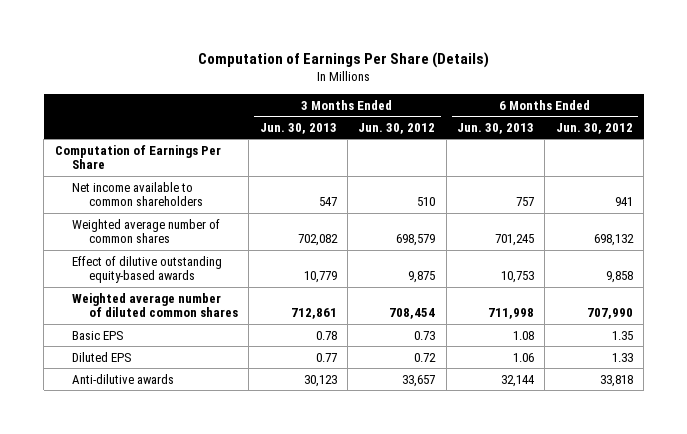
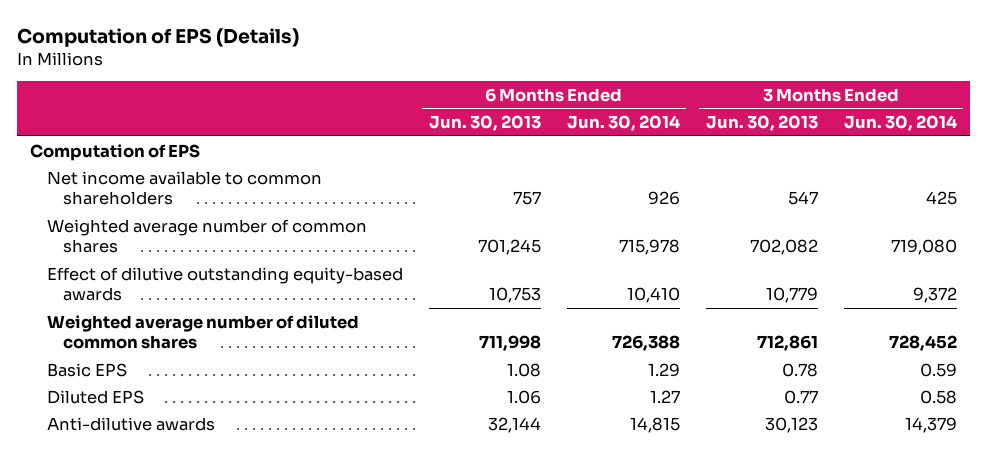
[197,51,489,68] Computation of Earnings Per Share (Details) -> [17,27,300,47] Computation of EPS (Details)
[358,122,436,134] Jun. 30, 2012 -> none
[555,122,633,134] Jun. 30, 2012 -> none
none -> [566,115,680,132] Jun. 30, 2014
none -> [843,115,957,132] Jun. 30, 2014
[54,144,221,170] Computation of Earnings Per Share -> [30,143,201,161] Computation of EPS

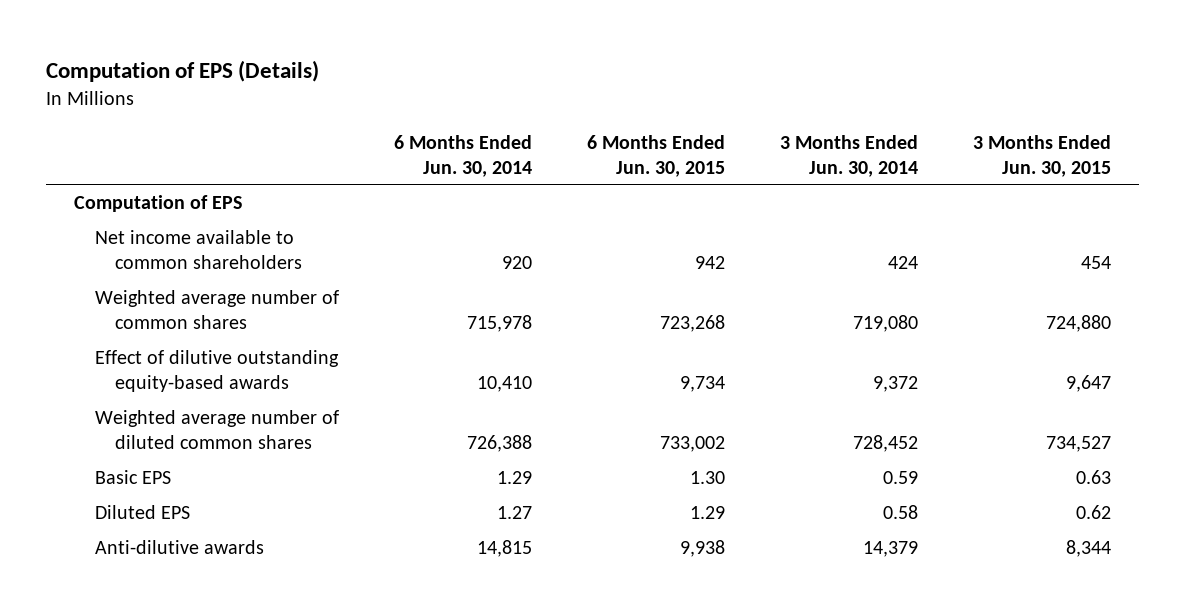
[428,115,541,132] Jun. 30, 2013 -> none
[705,115,818,132] Jun. 30, 2013 -> none
none -> [586,134,725,177] 6 Months Ended Jun. 30, 2015
none -> [973,134,1112,177] 3 Months Ended Jun. 30, 2015
[647,191,680,206] 926 -> [501,255,532,269] 920
[925,191,957,206] 425 -> [888,255,919,269] 424

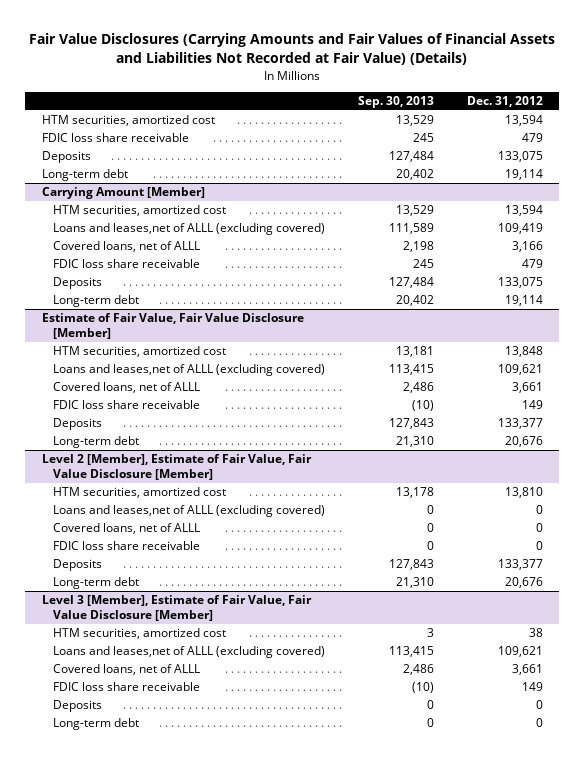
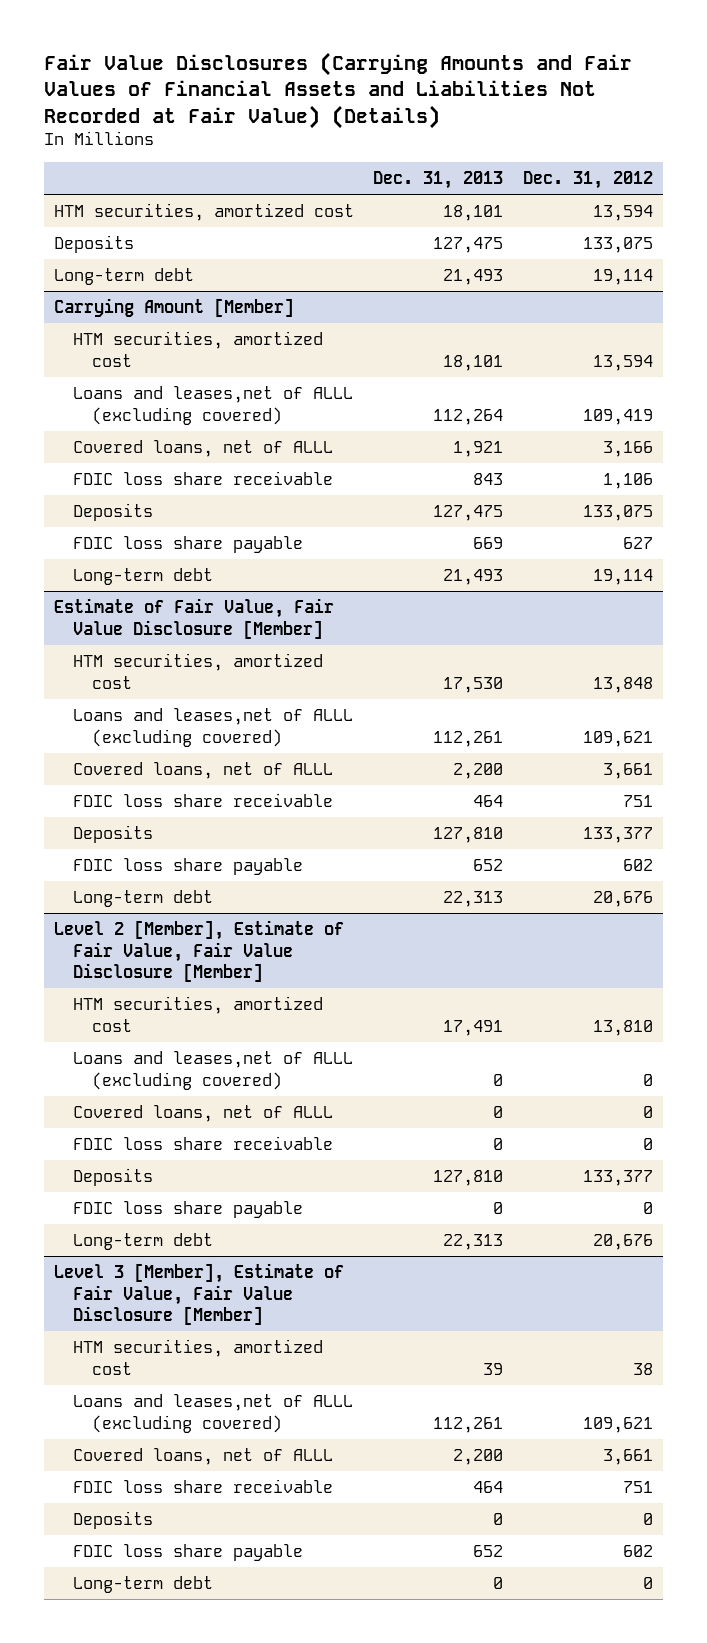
[357,96,434,109] Sep. 30, 2013 -> none
none -> [373,171,504,190] Dec. 31, 2013
[41,133,189,143] FDIC loss share receivable -> none
[521,259,543,269] 479 -> [602,472,653,489] 1,106
none -> [72,535,303,553] FDIC loss share payable
[521,400,543,410] 149 -> [622,794,653,807] 751
none -> [72,857,303,875] FDIC loss share payable
none -> [72,1200,303,1218] FDIC loss share payable
[521,682,543,692] 149 -> [622,1480,653,1493] 751
none -> [72,1543,303,1561] FDIC loss share payable

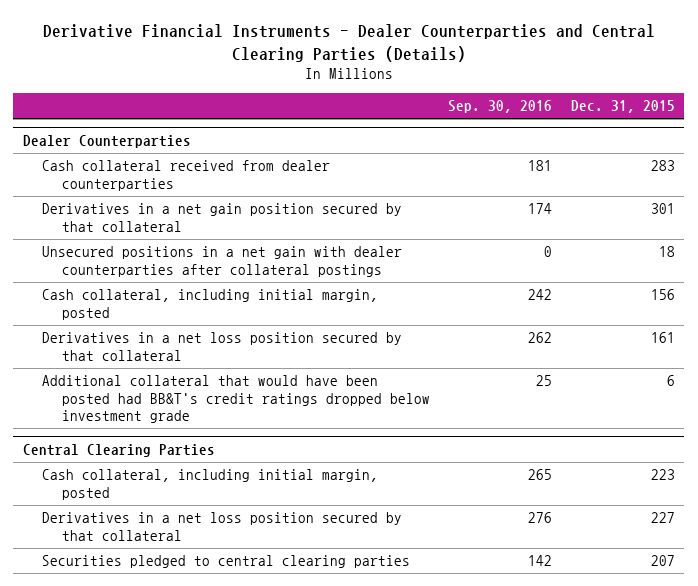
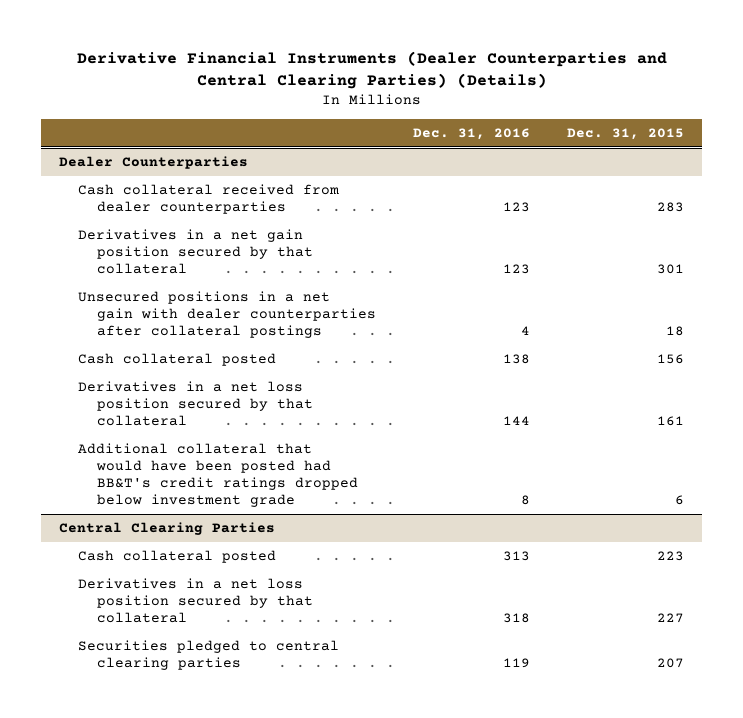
[42,24,655,62] Derivative Financial Instruments - Dealer Counterparties and Central Clearing Parties (Details) -> [76,50,667,90] Derivative Financial Instruments (Dealer Counterparties and Central Clearing Parties) (Details)
[448,100,553,114] Sep. 30, 2016 -> none
none -> [413,127,531,140] Dec. 31, 2016
[42,289,379,320] Cash collateral, including initial margin, posted -> [78,353,277,367] Cash collateral posted
[42,469,379,500] Cash collateral, including initial margin, posted -> [78,550,277,564] Cash collateral posted

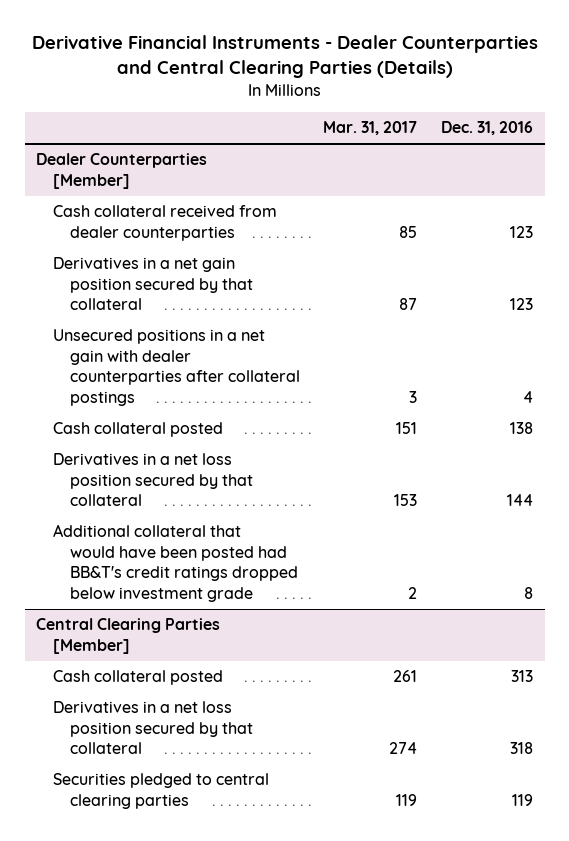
[76,50,667,90] Derivative Financial Instruments (Dealer Counterparties and Central Clearing Parties) (Details) -> [31,35,538,79] Derivative Financial Instruments - Dealer Counterparties and Central Clearing Parties (Details)
[567,127,685,140] Dec. 31, 2015 -> none
none -> [323,121,418,136] Mar. 31, 2017
[59,156,249,170] Dealer Counterparties -> [36,153,208,189] Dealer Counterparties [Member]
[59,522,276,536] Central Clearing Parties -> [36,618,221,654] Central Clearing Parties [Member]

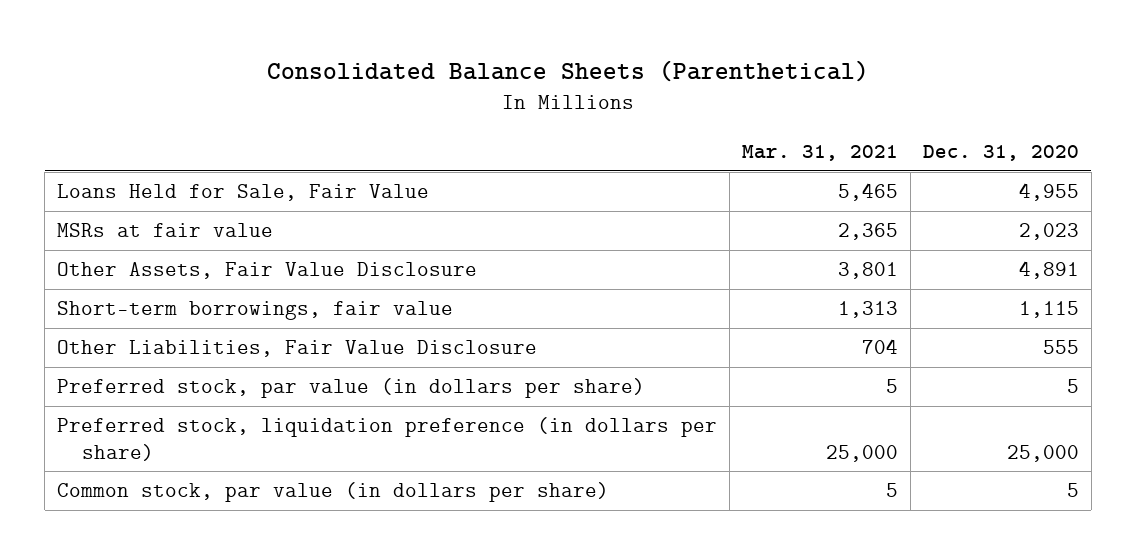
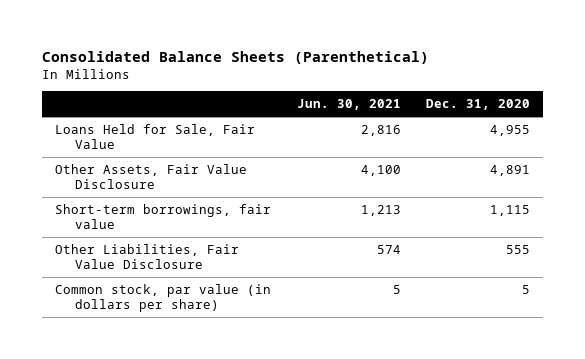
[741,144,898,161] Mar. 31, 2021 -> none
none -> [296,99,401,111] Jun. 30, 2021
[57,223,274,238] MSRs at fair value -> none
[57,378,646,399] Preferred stock, par value (in dollars per share) -> none
[57,417,718,461] Preferred stock, liquidation preference (in dollars per share) -> none

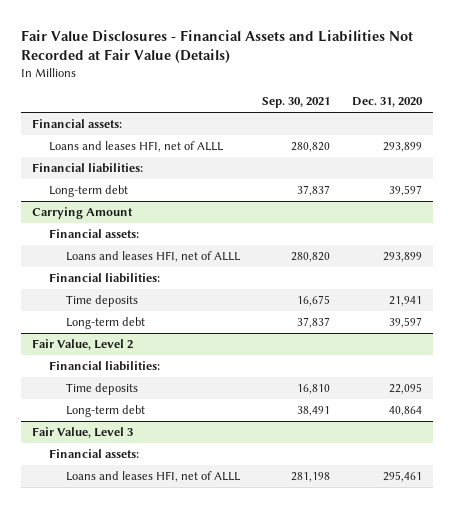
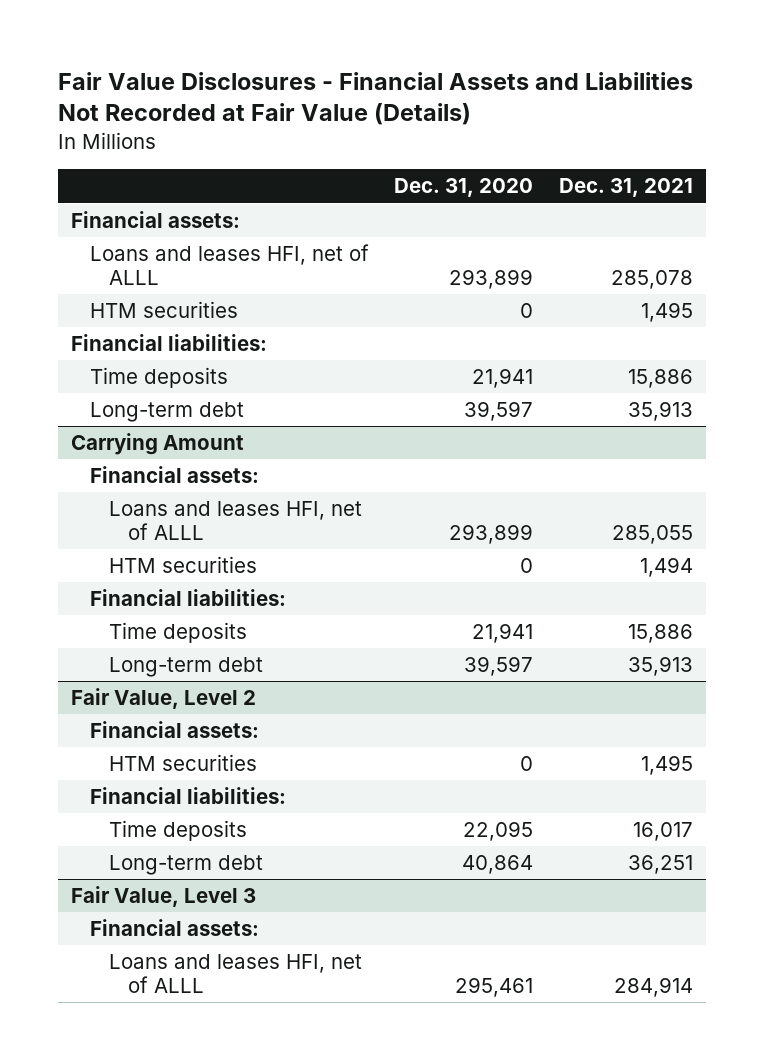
[262,97,331,109] Sep. 30, 2021 -> none
none -> [559,178,694,198] Dec. 31, 2021
none -> [89,301,238,319] HTM securities
none -> [89,367,228,389] Time deposits
none -> [109,556,258,574] HTM securities
none -> [89,721,259,739] Financial assets:
none -> [109,754,258,772] HTM securities

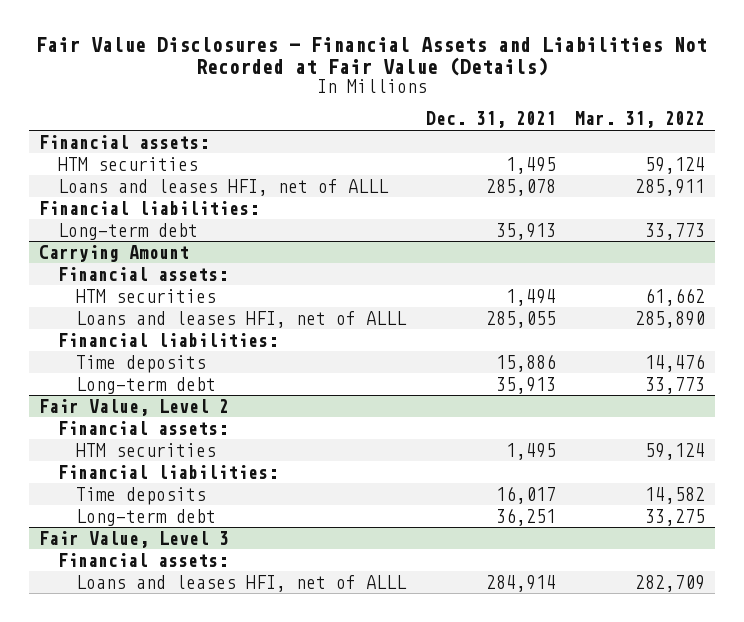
[394,178,534,198] Dec. 31, 2020 -> none
none -> [575,111,706,129] Mar. 31, 2022
[89,244,369,285] Loans and leases HFI, net of ALLL -> [57,178,389,196] Loans and leases HFI, net of ALLL
[89,367,228,389] Time deposits -> none
[109,501,363,540] Loans and leases HFI, net of ALLL -> [76,310,408,328] Loans and leases HFI, net of ALLL

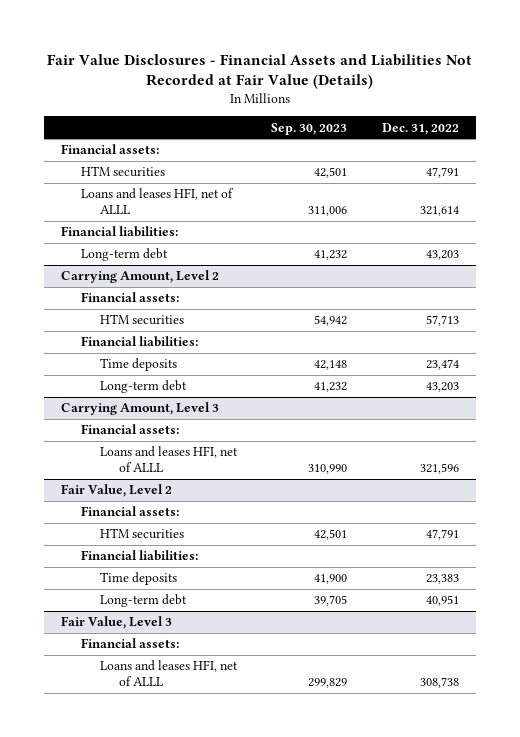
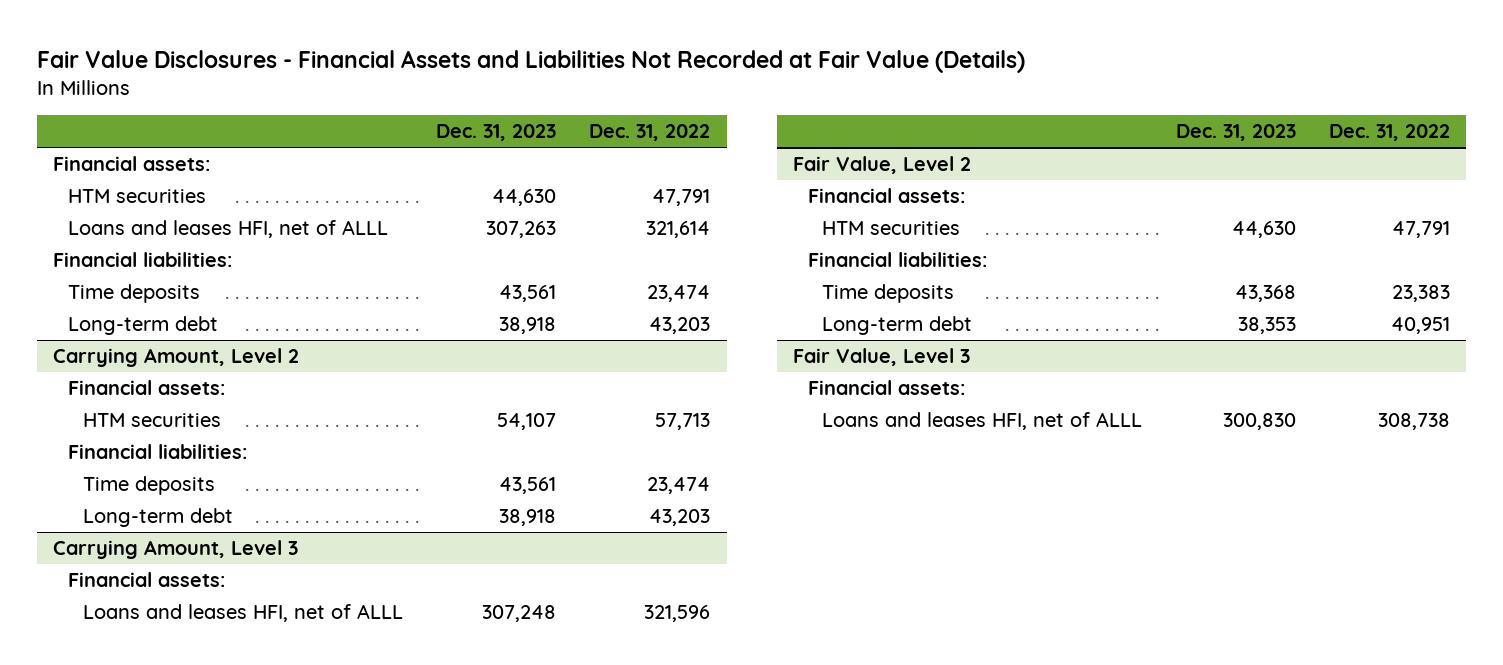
[271,122,348,135] Sep. 30, 2023 -> none
none -> [435,124,556,142] Dec. 31, 2023
none -> [68,284,201,304] Time deposits

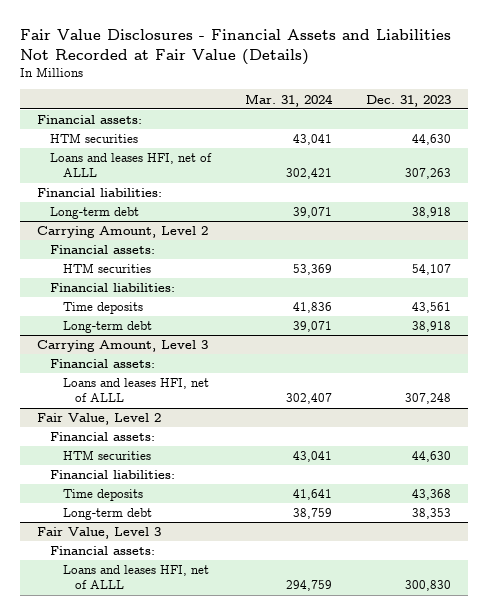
[589,124,711,142] Dec. 31, 2022 -> none
none -> [244,93,333,107] Mar. 31, 2024
[68,284,201,304] Time deposits -> none

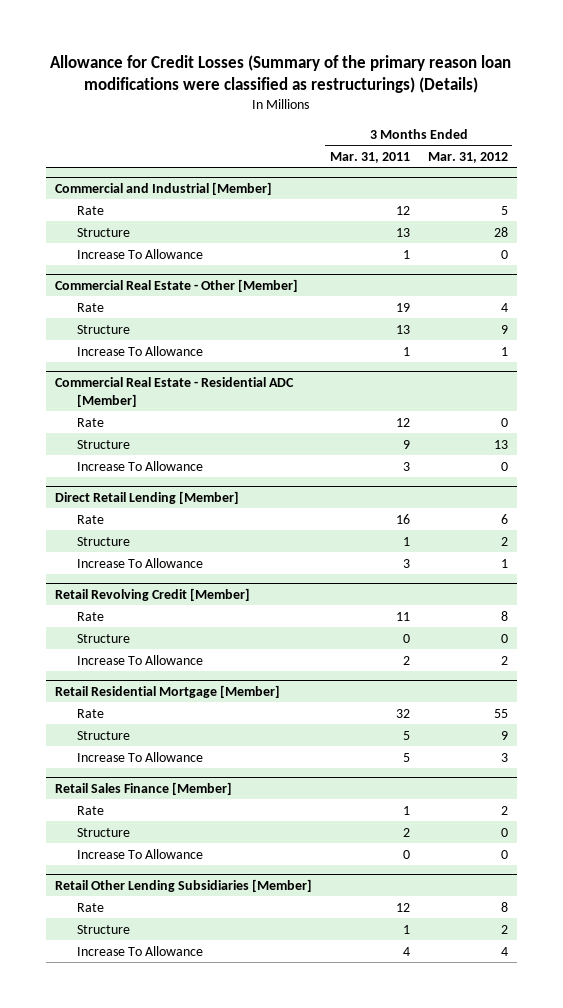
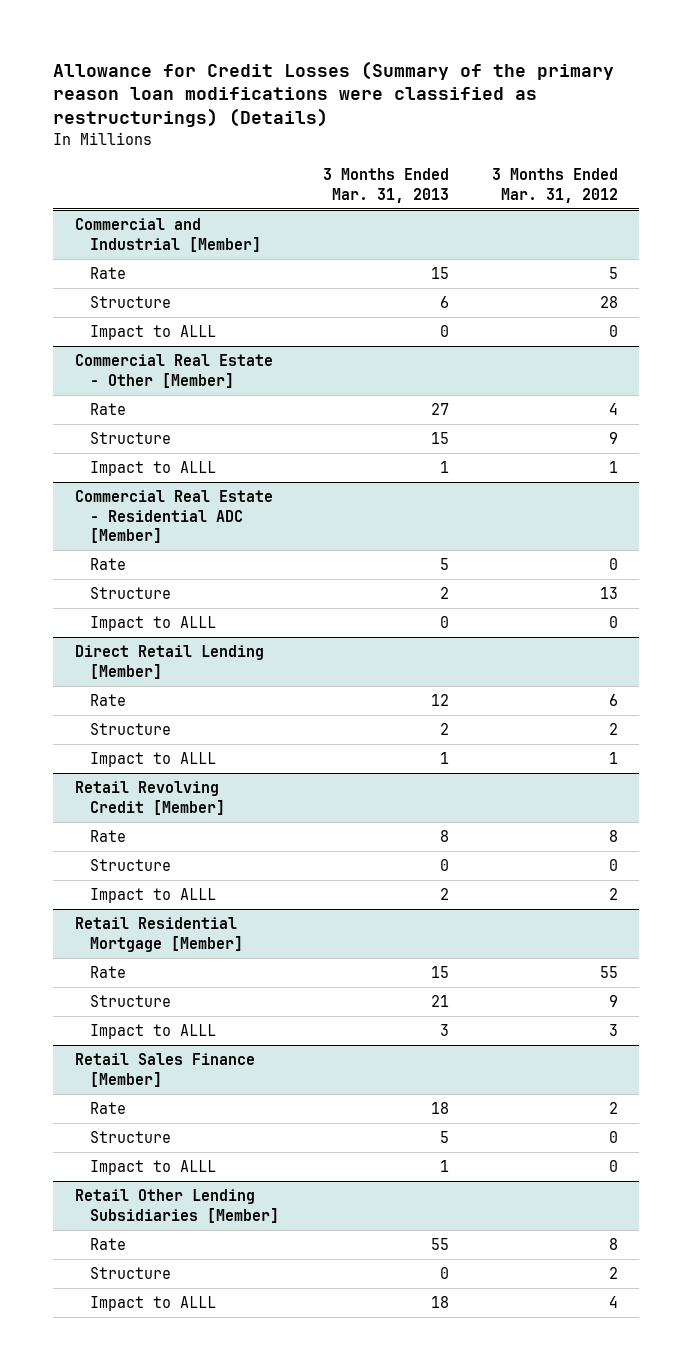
[329,151,410,163] Mar. 31, 2011 -> none
none -> [322,168,449,203] 3 Months Ended Mar. 31, 2013
[76,248,203,259] Increase To Allowance -> [90,325,217,341] Impact to ALLL
[76,345,203,356] Increase To Allowance -> [90,461,217,477] Impact to ALLL
[76,460,203,471] Increase To Allowance -> [90,616,217,632] Impact to ALLL
[76,557,203,568] Increase To Allowance -> [90,752,217,768] Impact to ALLL
[76,654,203,665] Increase To Allowance -> [90,888,217,904] Impact to ALLL
[76,751,203,762] Increase To Allowance -> [90,1024,217,1040] Impact to ALLL
[76,848,203,859] Increase To Allowance -> [90,1160,217,1176] Impact to ALLL
[76,945,203,956] Increase To Allowance -> [90,1296,217,1312] Impact to ALLL

